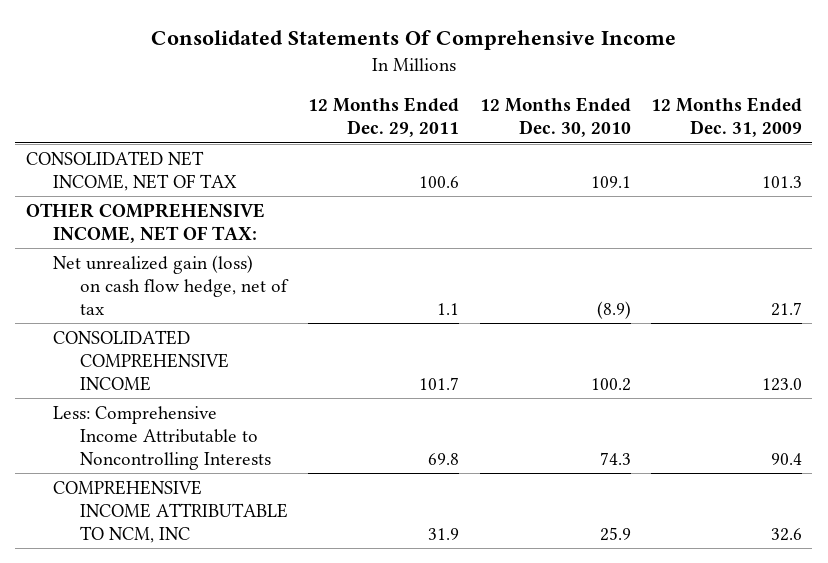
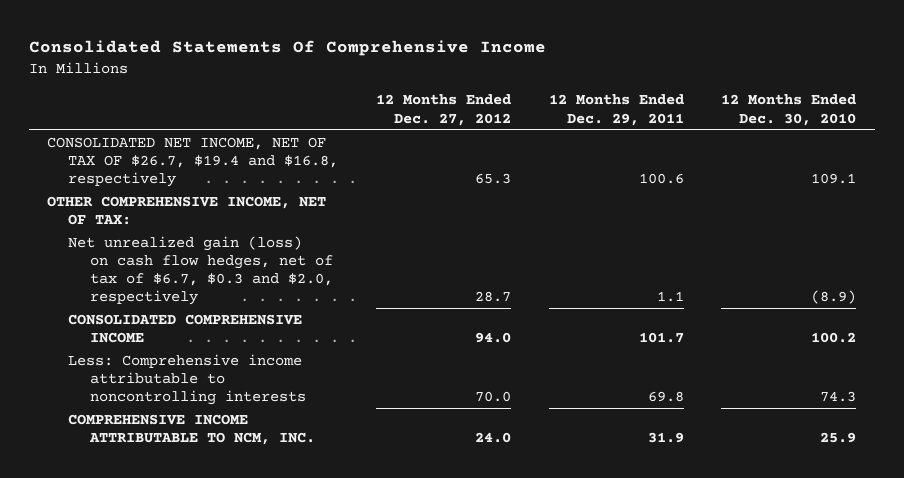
[651,97,803,138] 12 Months Ended Dec. 31, 2009 -> none
none -> [376,94,512,126] 12 Months Ended Dec. 27, 2012
[25,150,237,191] CONSOLIDATED NET INCOME, NET OF TAX -> [47,136,339,188] CONSOLIDATED NET INCOME, NET OF TAX OF $26.7, $19.4 and $16.8, respectively
[52,254,290,315] Net unrealized gain (loss) on cash flow hedge, net of tax -> [68,235,333,306] Net unrealized gain (loss) on cash flow hedges, net of tax of $6.7, $0.3 and $2.0, respectively
[52,405,272,470] Less: Comprehensive Income Attributable to Noncontrolling Interests -> [68,353,306,406] Less: Comprehensive income attributable to noncontrolling interests
[52,479,289,543] COMPREHENSIVE INCOME ATTRIBUTABLE TO NCM, INC -> [68,413,315,446] COMPREHENSIVE INCOME ATTRIBUTABLE TO NCM, INC.

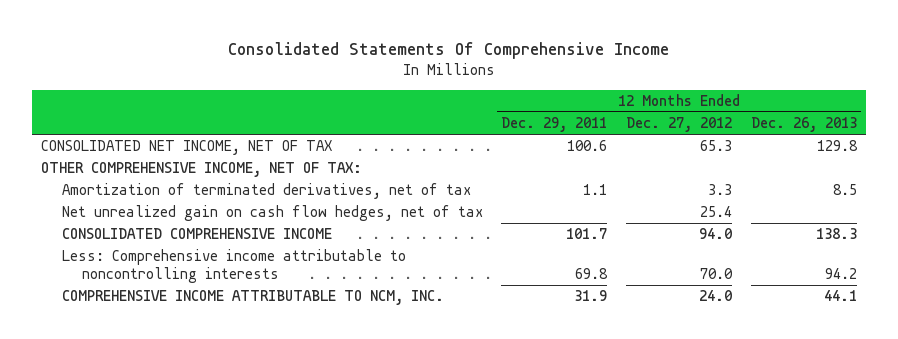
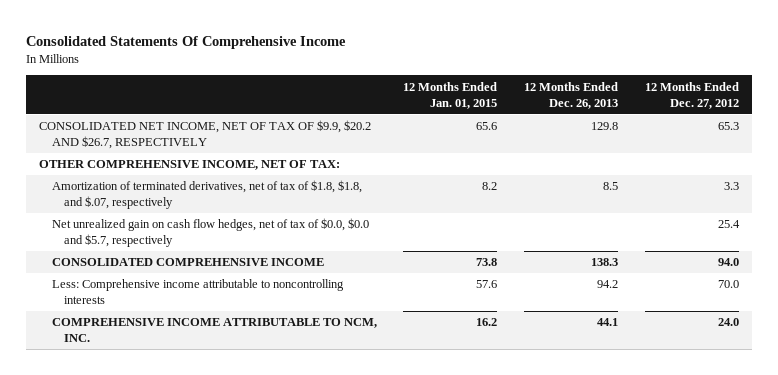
[501,117,608,133] Dec. 29, 2011 -> none
none -> [403,81,498,109] 12 Months Ended Jan. 01, 2015
[41,140,333,156] CONSOLIDATED NET INCOME, NET OF TAX -> [39,120,372,150] CONSOLIDATED NET INCOME, NET OF TAX OF $9.9, $20.2 AND $26.7, RESPECTIVELY
[61,183,471,200] Amortization of terminated derivatives, net of tax -> [51,180,362,210] Amortization of terminated derivatives, net of tax of $1.8, $1.8, and $.07, respectively
[61,205,483,222] Net unrealized gain on cash flow hedges, net of tax -> [51,218,369,248] Net unrealized gain on cash flow hedges, net of tax of $0.0, $0.0 and $5.7, respectively

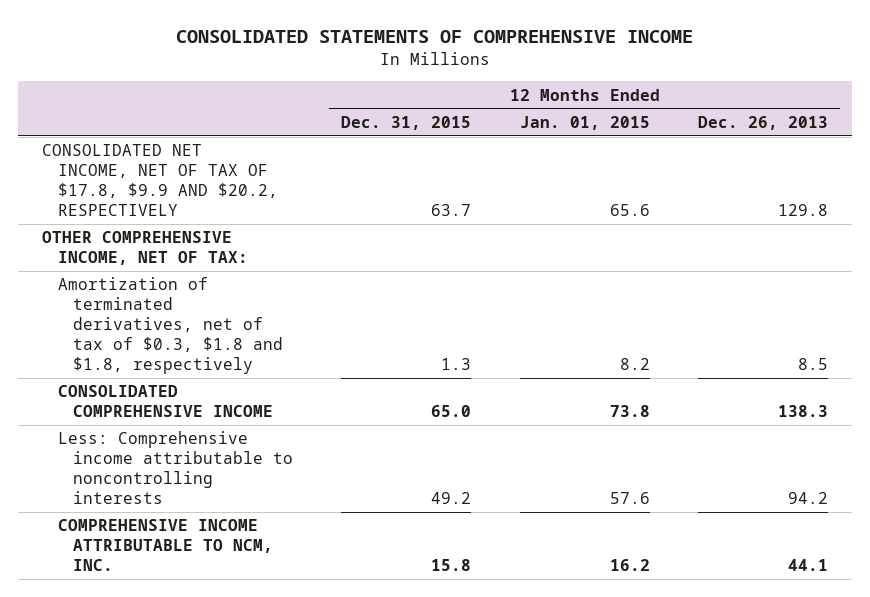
[25,35,346,49] Consolidated Statements Of Comprehensive Income -> [176,30,694,44] CONSOLIDATED STATEMENTS OF COMPREHENSIVE INCOME
[644,81,739,109] 12 Months Ended Dec. 27, 2012 -> none
none -> [341,115,472,130] Dec. 31, 2015
[39,120,372,150] CONSOLIDATED NET INCOME, NET OF TAX OF $9.9, $20.2 AND $26.7, RESPECTIVELY -> [42,144,278,217] CONSOLIDATED NET INCOME, NET OF TAX OF $17.8, $9.9 AND $20.2, RESPECTIVELY
[51,218,369,248] Net unrealized gain on cash flow hedges, net of tax of $0.0, $0.0 and $5.7, respectively -> none
[51,180,362,210] Amortization of terminated derivatives, net of tax of $1.8, $1.8, and $.07, respectively -> [57,277,284,374] Amortization of terminated derivatives, net of tax of $0.3, $1.8 and $1.8, respectively

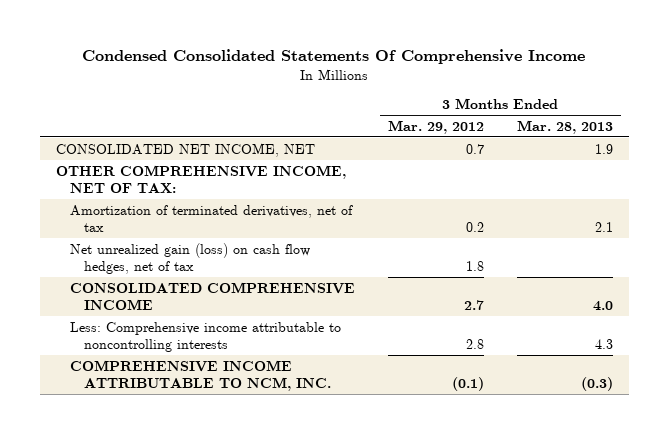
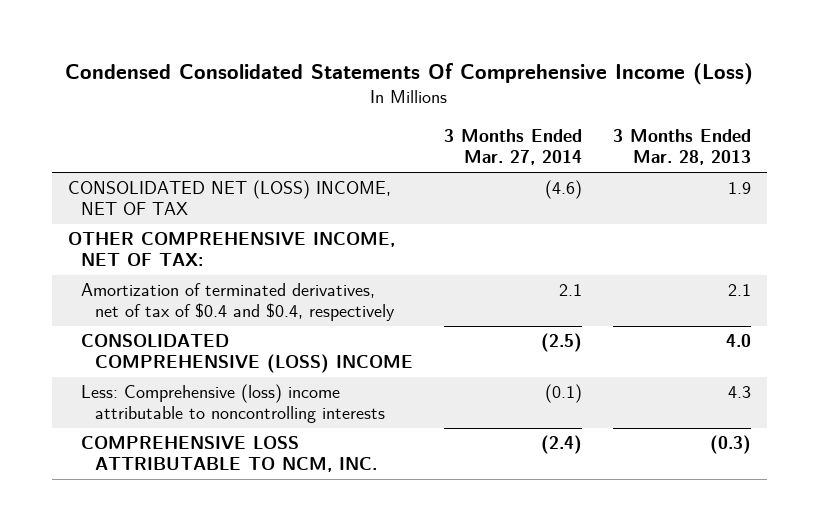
[82,48,586,64] Condensed Consolidated Statements Of Comprehensive Income -> [65,63,754,86] Condensed Consolidated Statements Of Comprehensive Income (Loss)
[387,119,484,134] Mar. 29, 2012 -> none
none -> [443,129,582,166] 3 Months Ended Mar. 27, 2014
[56,142,316,157] CONSOLIDATED NET INCOME, NET -> [67,180,391,216] CONSOLIDATED NET (LOSS) INCOME, NET OF TAX
[69,242,310,274] Net unrealized gain (loss) on cash flow hedges, net of tax -> none
[69,204,353,232] Amortization of terminated derivatives, net of tax -> [81,283,395,322] Amortization of terminated derivatives, net of tax of $0.4 and $0.4, respectively
[69,281,355,310] CONSOLIDATED COMPREHENSIVE INCOME -> [81,334,413,374] CONSOLIDATED COMPREHENSIVE (LOSS) INCOME
[69,321,341,352] Less: Comprehensive income attributable to noncontrolling interests -> [81,384,385,424] Less: Comprehensive (loss) income attributable to noncontrolling interests
[69,359,331,391] COMPREHENSIVE INCOME ATTRIBUTABLE TO NCM, INC. -> [81,436,377,473] COMPREHENSIVE LOSS ATTRIBUTABLE TO NCM, INC.

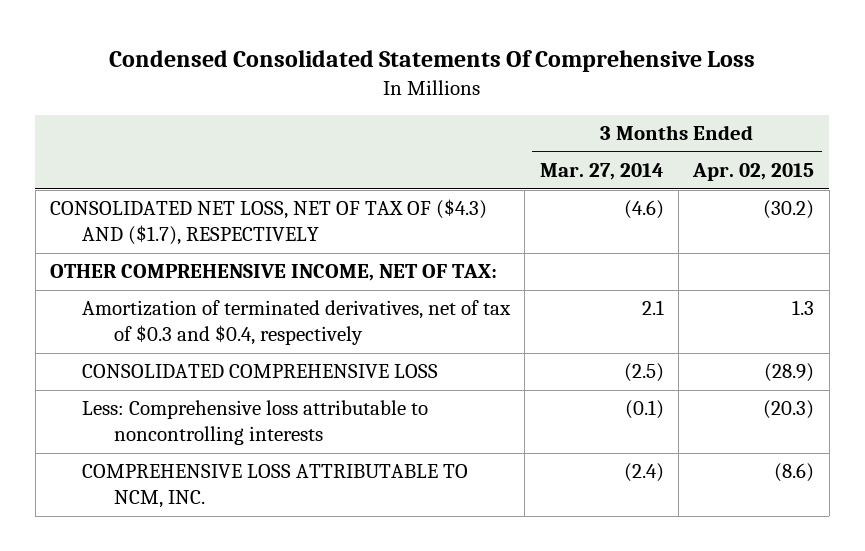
[65,63,754,86] Condensed Consolidated Statements Of Comprehensive Income (Loss) -> [109,50,756,73] Condensed Consolidated Statements Of Comprehensive Loss
[613,129,752,166] 3 Months Ended Mar. 28, 2013 -> none
none -> [692,163,815,182] Apr. 02, 2015
[67,180,391,216] CONSOLIDATED NET (LOSS) INCOME, NET OF TAX -> [50,199,488,246] CONSOLIDATED NET LOSS, NET OF TAX OF ($4.3) AND ($1.7), RESPECTIVELY
[81,283,395,322] Amortization of terminated derivatives, net of tax of $0.4 and $0.4, respectively -> [82,300,512,346] Amortization of terminated derivatives, net of tax of $0.3 and $0.4, respectively
[81,334,413,374] CONSOLIDATED COMPREHENSIVE (LOSS) INCOME -> [82,364,439,379] CONSOLIDATED COMPREHENSIVE LOSS
[81,384,385,424] Less: Comprehensive (loss) income attributable to noncontrolling interests -> [82,400,429,446] Less: Comprehensive loss attributable to noncontrolling interests

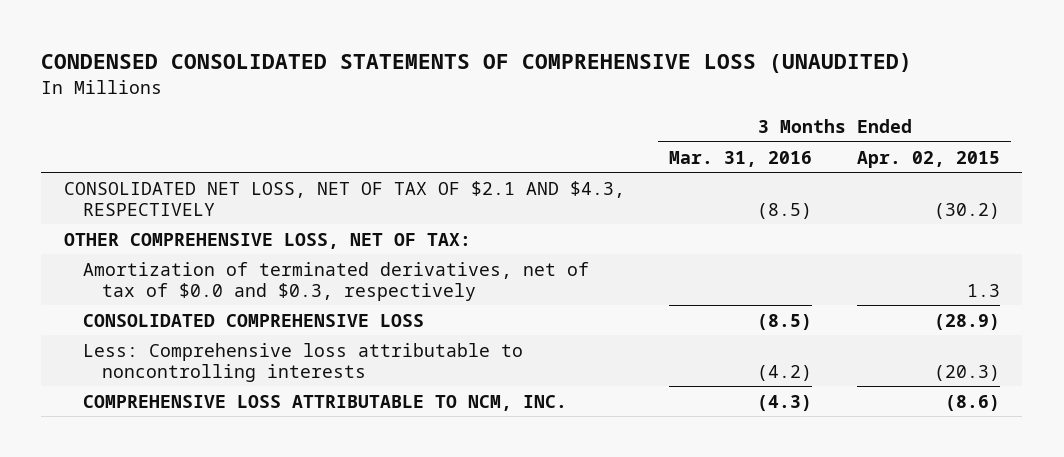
[109,50,756,73] Condensed Consolidated Statements Of Comprehensive Loss -> [41,53,913,74] CONDENSED CONSOLIDATED STATEMENTS OF COMPREHENSIVE LOSS (UNAUDITED)
[539,163,664,181] Mar. 27, 2014 -> none
none -> [669,150,813,167] Mar. 31, 2016
[50,199,488,246] CONSOLIDATED NET LOSS, NET OF TAX OF ($4.3) AND ($1.7), RESPECTIVELY -> [63,180,625,216] CONSOLIDATED NET LOSS, NET OF TAX OF $2.1 AND $4.3, RESPECTIVELY
[50,264,498,282] OTHER COMPREHENSIVE INCOME, NET OF TAX: -> [63,232,471,249] OTHER COMPREHENSIVE LOSS, NET OF TAX:
[82,300,512,346] Amortization of terminated derivatives, net of tax of $0.3 and $0.4, respectively -> [82,261,589,301] Amortization of terminated derivatives, net of tax of $0.0 and $0.3, respectively

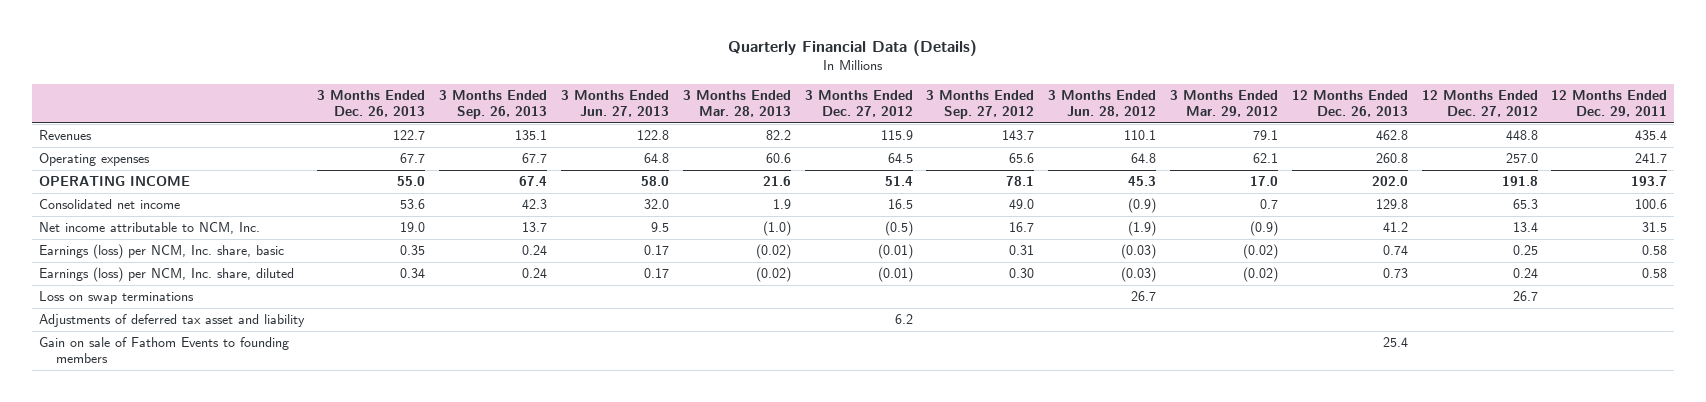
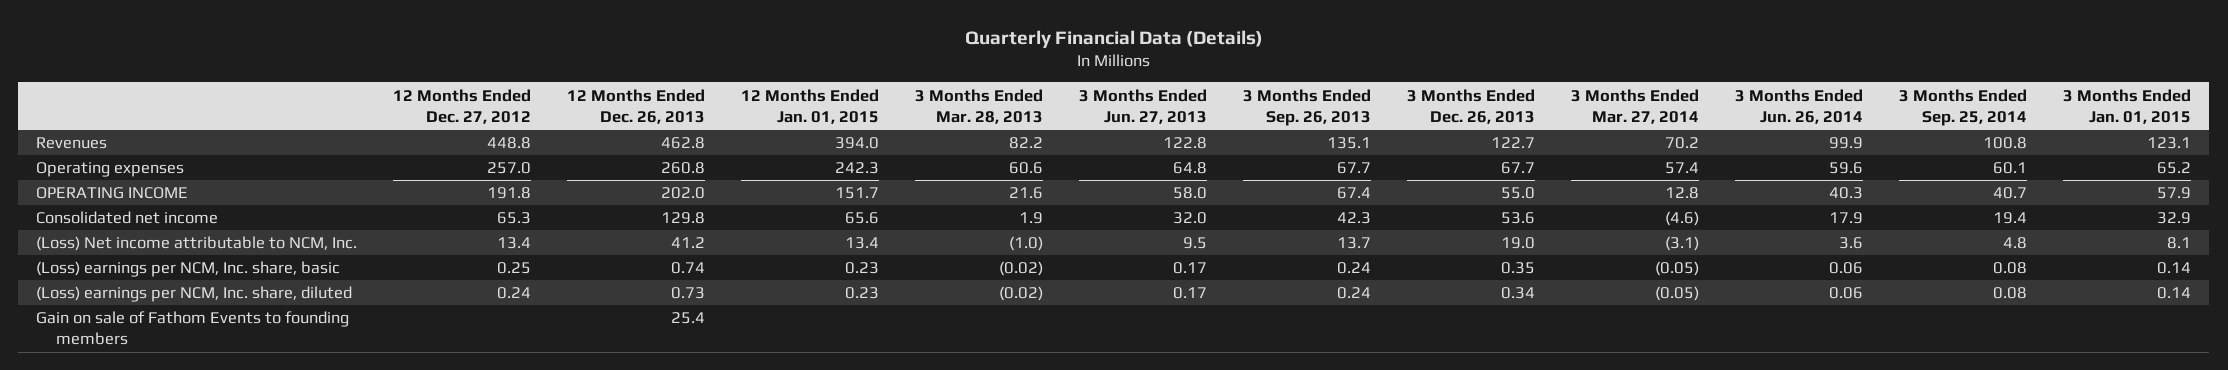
[804,89,913,117] 3 Months Ended Dec. 27, 2012 -> none
[926,89,1035,119] 3 Months Ended Sep. 27, 2012 -> none
[1048,89,1157,117] 3 Months Ended Jun. 28, 2012 -> none
[1169,89,1278,117] 3 Months Ended Mar. 29, 2012 -> none
[1551,89,1668,117] 12 Months Ended Dec. 29, 2011 -> none
none -> [741,88,880,124] 12 Months Ended Jan. 01, 2015
none -> [1571,88,1700,124] 3 Months Ended Mar. 27, 2014
none -> [1735,88,1864,124] 3 Months Ended Jun. 26, 2014
none -> [1899,88,2028,126] 3 Months Ended Sep. 25, 2014
none -> [2063,88,2192,124] 3 Months Ended Jan. 01, 2015
[38,290,194,304] Loss on swap terminations -> none
[38,313,305,327] Adjustments of deferred tax asset and liability -> none
[38,221,260,234] Net income attributable to NCM, Inc. -> [36,236,358,252] (Loss) Net income attributable to NCM, Inc.
[38,243,284,259] Earnings (loss) per NCM, Inc. share, basic -> [36,261,341,278] (Loss) earnings per NCM, Inc. share, basic
[38,266,294,282] Earnings (loss) per NCM, Inc. share, diluted -> [36,286,353,303] (Loss) earnings per NCM, Inc. share, diluted

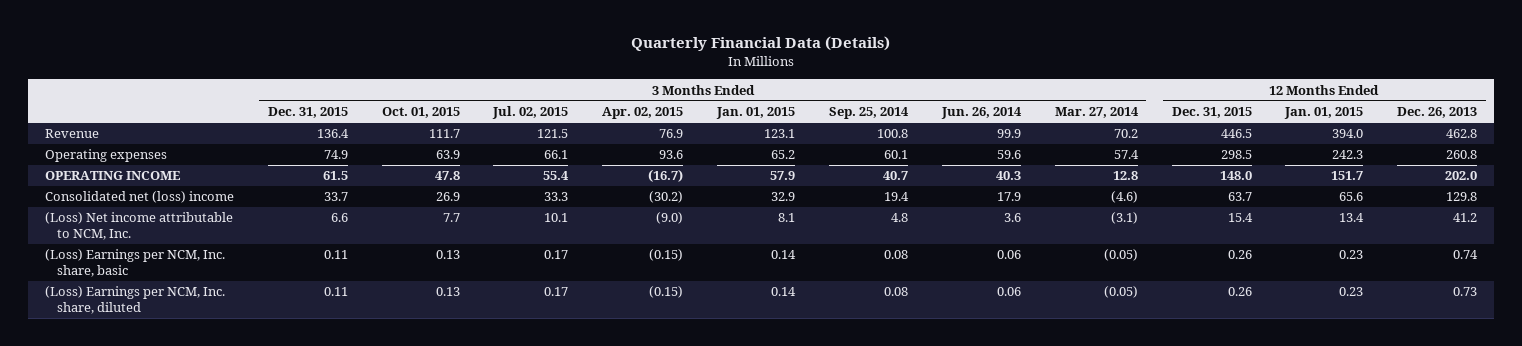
[393,88,532,124] 12 Months Ended Dec. 27, 2012 -> none
[915,88,1044,124] 3 Months Ended Mar. 28, 2013 -> none
[1079,88,1208,124] 3 Months Ended Jun. 27, 2013 -> none
[1243,88,1372,126] 3 Months Ended Sep. 26, 2013 -> none
[1407,88,1536,124] 3 Months Ended Dec. 26, 2013 -> none
none -> [267,107,348,119] Dec. 31, 2015
none -> [381,107,460,119] Oct. 01, 2015
none -> [492,106,569,120] Jul. 02, 2015
none -> [602,107,684,120] Apr. 02, 2015
none -> [1171,107,1252,119] Dec. 31, 2015
[36,137,108,150] Revenues -> [44,129,99,139] Revenue
[36,211,219,225] Consolidated net income -> [44,191,234,204] Consolidated net (loss) income
[36,311,350,346] Gain on sale of Fathom Events to founding members -> none
[36,261,341,278] (Loss) earnings per NCM, Inc. share, basic -> [44,249,225,278] (Loss) Earnings per NCM, Inc. share, basic
[36,286,353,303] (Loss) earnings per NCM, Inc. share, diluted -> [44,286,225,315] (Loss) Earnings per NCM, Inc. share, diluted

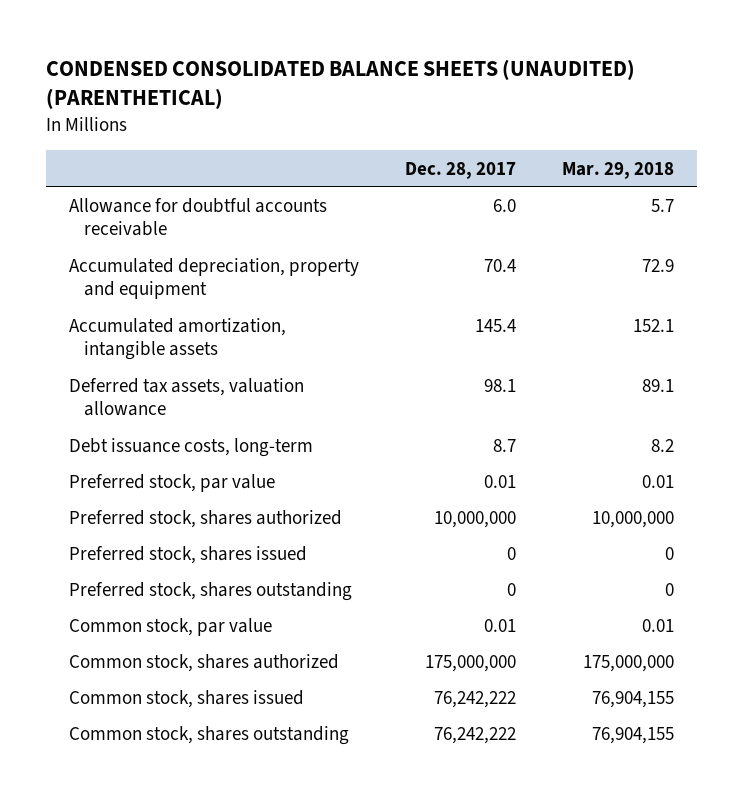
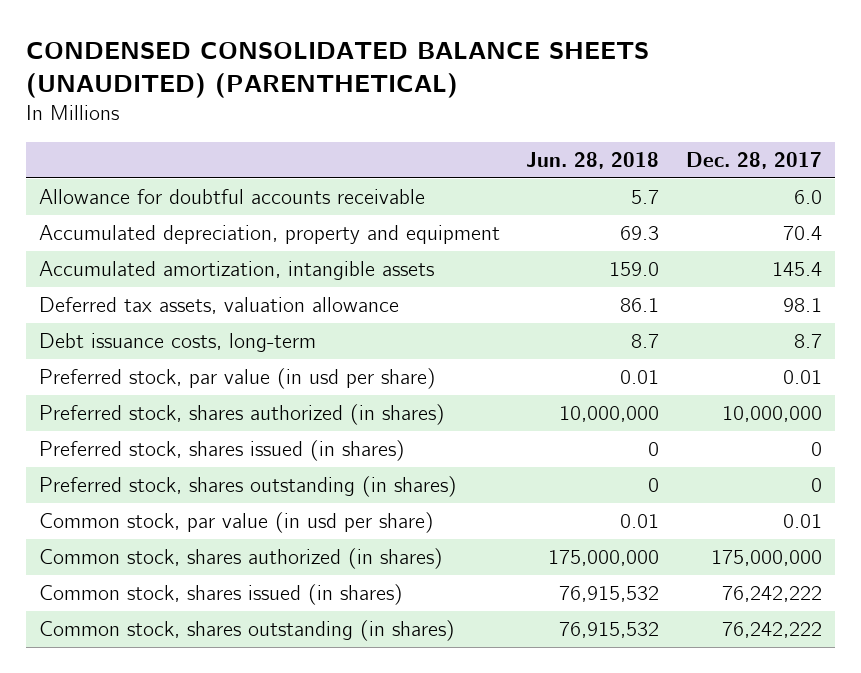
[562,161,675,179] Mar. 29, 2018 -> none
none -> [526,152,660,170] Jun. 28, 2018
[69,473,276,492] Preferred stock, par value -> [39,368,437,390] Preferred stock, par value (in usd per share)
[69,509,343,528] Preferred stock, shares authorized -> [39,404,446,426] Preferred stock, shares authorized (in shares)
[69,545,308,564] Preferred stock, shares issued -> [39,440,406,462] Preferred stock, shares issued (in shares)
[69,581,353,601] Preferred stock, shares outstanding -> [39,476,458,498] Preferred stock, shares outstanding (in shares)
[69,617,273,636] Common stock, par value -> [39,512,435,534] Common stock, par value (in usd per share)
[69,653,340,672] Common stock, shares authorized -> [39,548,444,570] Common stock, shares authorized (in shares)
[69,689,305,708] Common stock, shares issued -> [39,584,404,606] Common stock, shares issued (in shares)
[69,725,350,745] Common stock, shares outstanding -> [39,620,456,642] Common stock, shares outstanding (in shares)

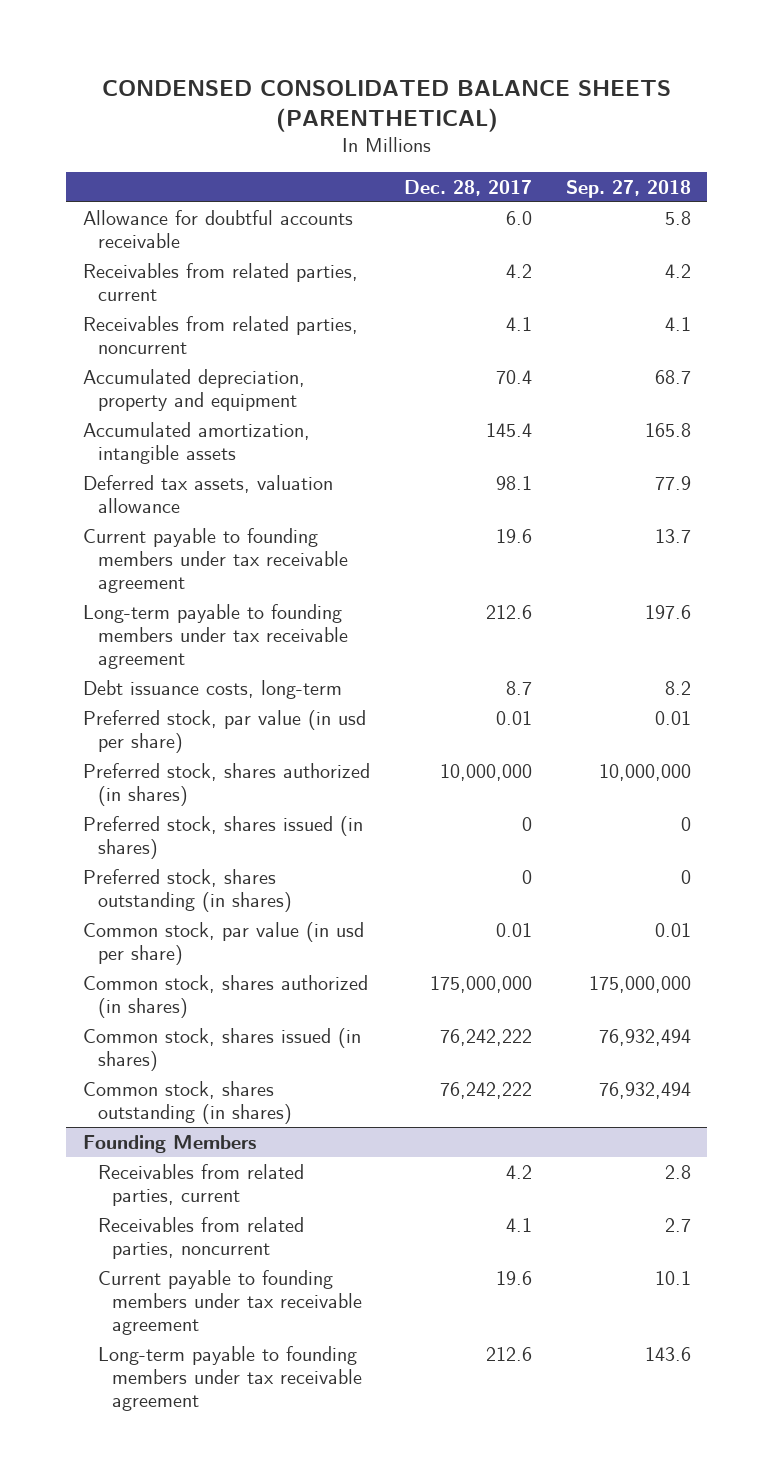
[25,41,649,98] CONDENSED CONSOLIDATED BALANCE SHEETS (UNAUDITED) (PARENTHETICAL) -> [101,79,671,133] CONDENSED CONSOLIDATED BALANCE SHEETS (PARENTHETICAL)
[526,152,660,170] Jun. 28, 2018 -> none
none -> [565,179,691,198] Sep. 27, 2018
none -> [82,262,358,301] Receivables from related parties, current
none -> [82,315,358,354] Receivables from related parties, noncurrent
none -> [82,527,348,593] Current payable to founding members under tax receivable agreement
none -> [82,603,348,669] Long-term payable to founding members under tax receivable agreement
none -> [82,1134,256,1153] Founding Members
none -> [97,1163,304,1206] Receivables from related parties, current
none -> [97,1216,304,1259] Receivables from related parties, noncurrent
none -> [97,1269,363,1335] Current payable to founding members under tax receivable agreement
none -> [97,1345,363,1411] Long-term payable to founding members under tax receivable agreement

